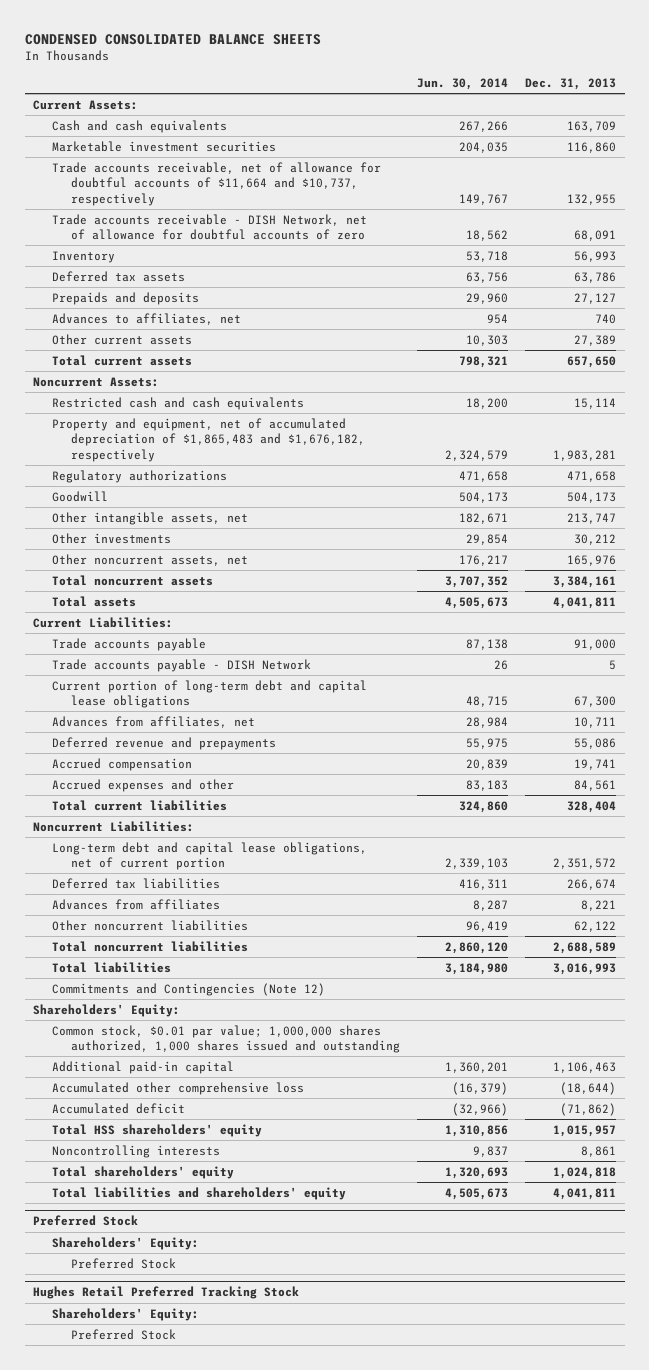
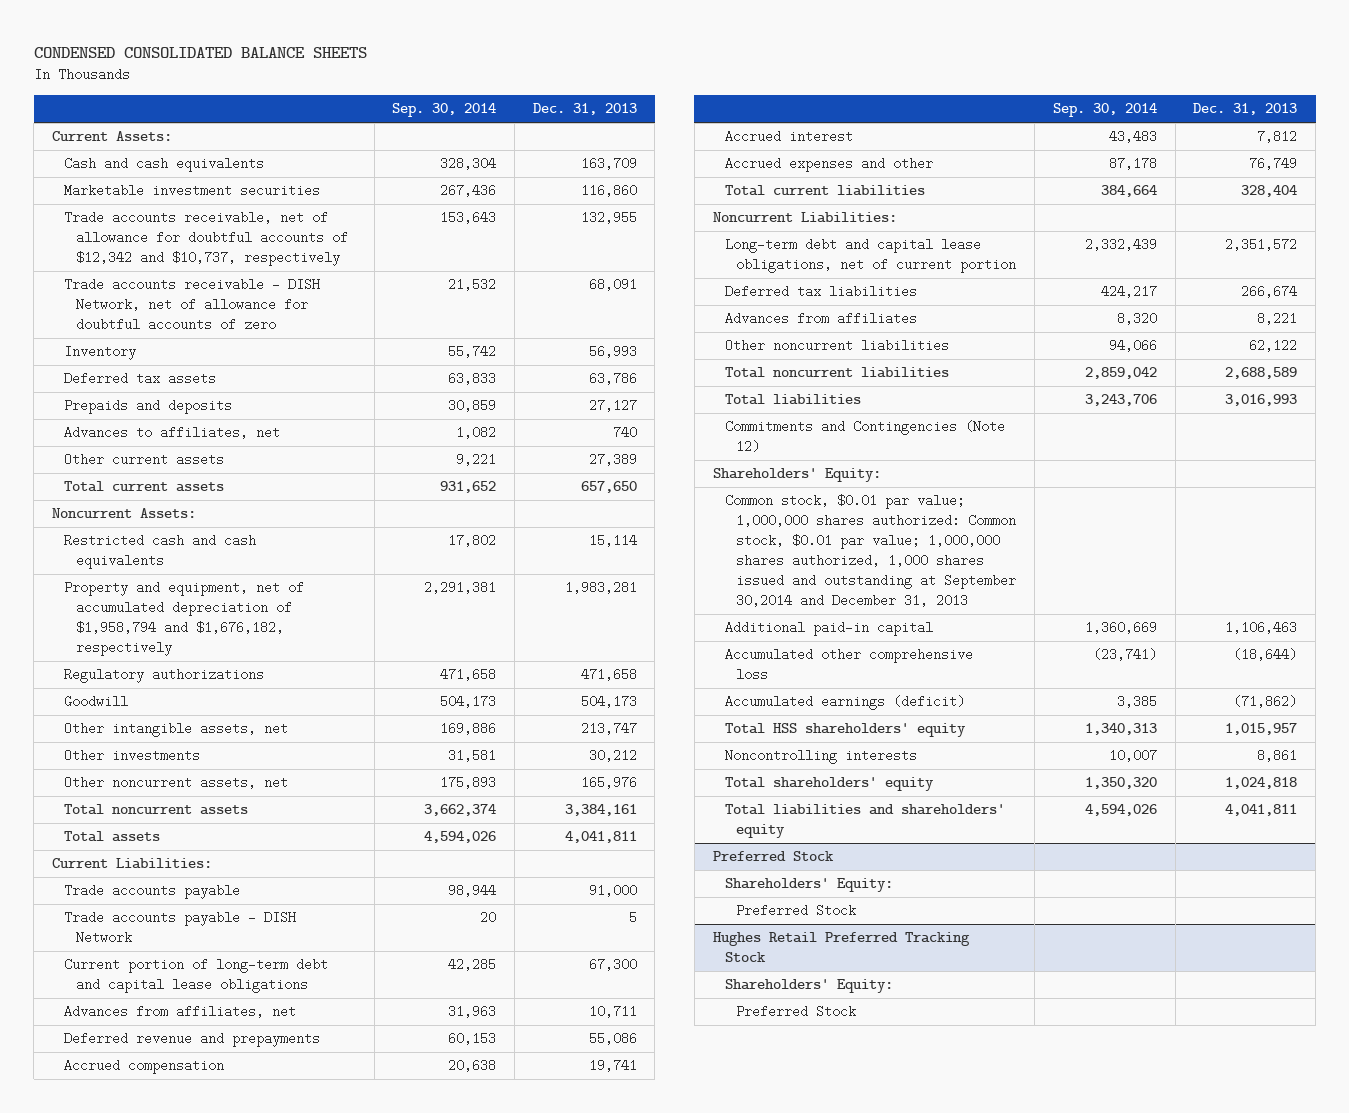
[416,77,508,90] Jun. 30, 2014 -> none
none -> [392,103,497,118] Sep. 30, 2014
[52,161,382,206] Trade accounts receivable, net of allowance for doubtful accounts of $11,664 and $10,737, respectively -> [63,211,348,267] Trade accounts receivable, net of allowance for doubtful accounts of $12,342 and $10,737, respectively
[52,417,365,462] Property and equipment, net of accumulated depreciation of $1,865,483 and $1,676,182, respectively -> [63,581,304,657] Property and equipment, net of accumulated depreciation of $1,958,794 and $1,676,182, respectively
none -> [724,130,853,144] Accrued interest
[574,779,617,791] 84,561 -> [1249,157,1298,171] 76,749
[52,1024,400,1054] Common stock, $0.01 par value; 1,000,000 shares authorized, 1,000 shares issued and outstanding -> [724,494,1017,608] Common stock, $0.01 par value; 1,000,000 shares authorized: Common stock, $0.01 par value; 1,000,000 shares authorized, 1,000 shares issued and outstanding at September 30,2014 and December 31, 2013
[52,1102,186,1114] Accumulated deficit -> [724,695,965,711] Accumulated earnings (deficit)

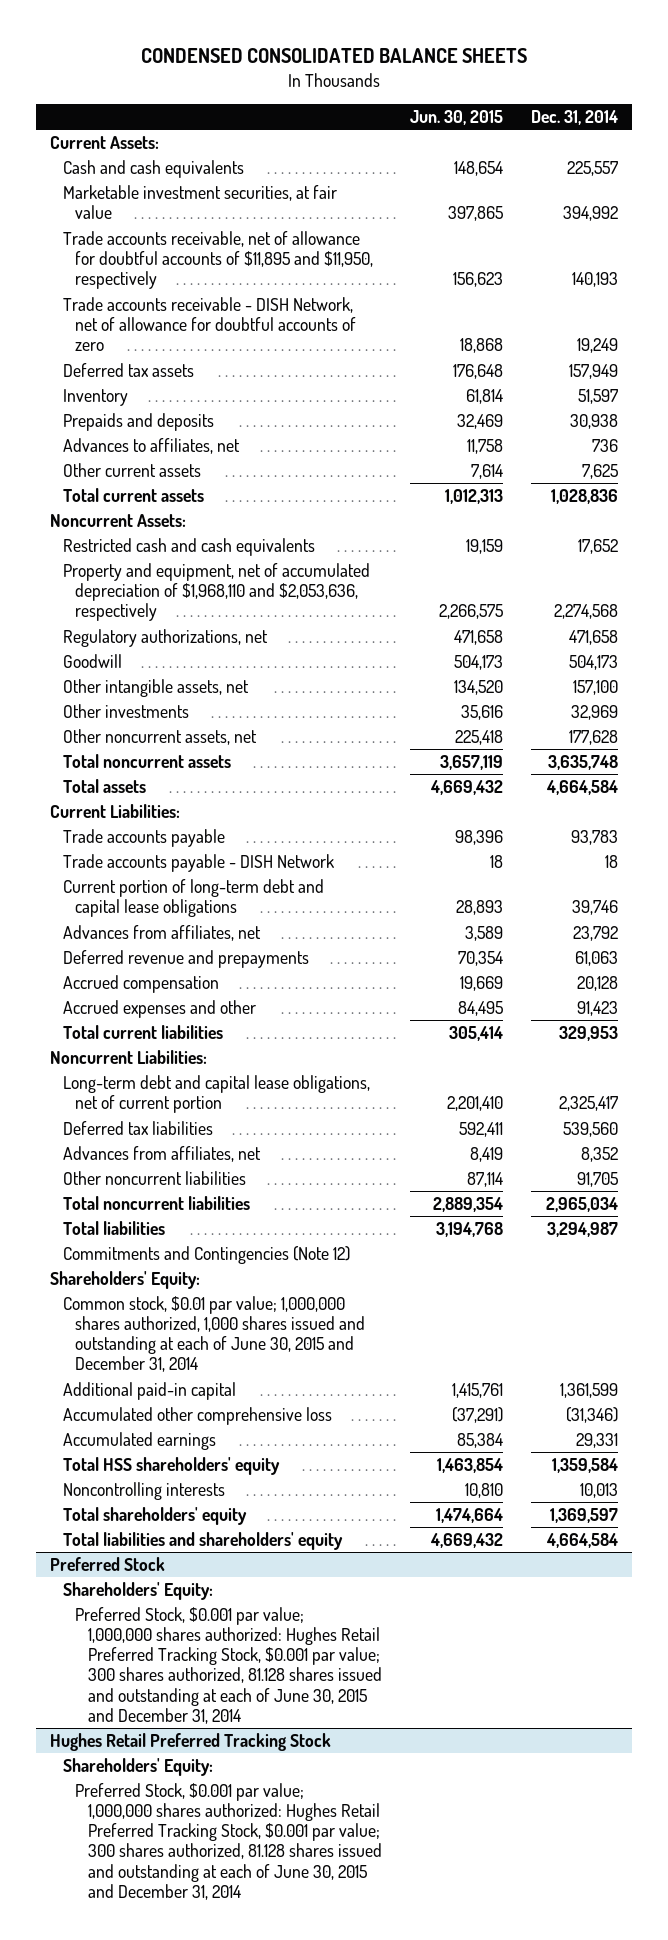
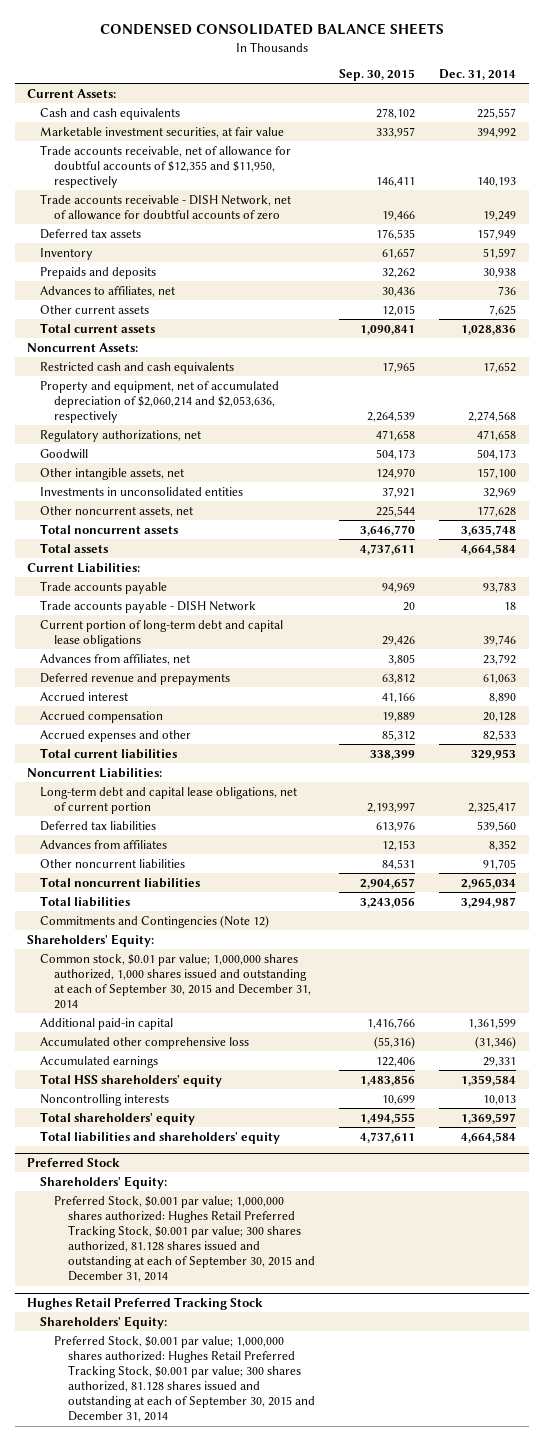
[409,110,503,126] Jun. 30, 2015 -> none
none -> [338,69,415,82] Sep. 30, 2015
[62,231,374,290] Trade accounts receivable, net of allowance for doubtful accounts of $11,895 and $11,950, respectively -> [40,144,292,188] Trade accounts receivable, net of allowance for doubtful accounts of $12,355 and $11,950, respectively
[62,563,370,622] Property and equipment, net of accumulated depreciation of $1,968,110 and $2,053,636, respectively -> [40,380,280,423] Property and equipment, net of accumulated depreciation of $2,060,214 and $2,053,636, respectively
[62,704,189,719] Other investments -> [40,486,244,496] Investments in unconsolidated entities
none -> [40,691,129,701] Accrued interest
[576,1001,618,1017] 91,423 -> [483,729,517,741] 82,533
[62,1146,261,1163] Advances from affiliates, net -> [40,839,168,849] Advances from affiliates
[62,1296,366,1373] Common stock, $0.01 par value; 1,000,000 shares authorized, 1,000 shares issued and outstanding at each of June 30, 2015 and December 31, 2014 -> [40,953,312,1010] Common stock, $0.01 par value; 1,000,000 shares authorized, 1,000 shares issued and outstanding at each of September 30, 2015 and December 31, 2014
[75,1607,382,1724] Preferred Stock, $0.001 par value; 1,000,000 shares authorized: Hughes Retail Preferred Tracking Stock, $0.001 par value; 300 shares authorized, 81.128 shares issued and outstanding at each of June 30, 2015 and December 31, 2014 -> [54,1195,315,1283] Preferred Stock, $0.001 par value; 1,000,000 shares authorized: Hughes Retail Preferred Tracking Stock, $0.001 par value; 300 shares authorized, 81.128 shares issued and outstanding at each of September 30, 2015 and December 31, 2014
[75,1783,382,1900] Preferred Stock, $0.001 par value; 1,000,000 shares authorized: Hughes Retail Preferred Tracking Stock, $0.001 par value; 300 shares authorized, 81.128 shares issued and outstanding at each of June 30, 2015 and December 31, 2014 -> [54,1335,315,1423] Preferred Stock, $0.001 par value; 1,000,000 shares authorized: Hughes Retail Preferred Tracking Stock, $0.001 par value; 300 shares authorized, 81.128 shares issued and outstanding at each of September 30, 2015 and December 31, 2014

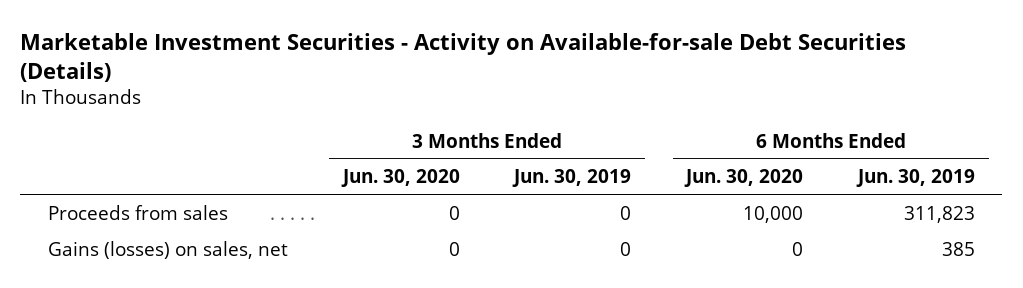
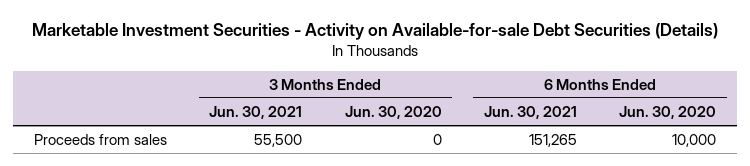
[512,169,632,188] Jun. 30, 2019 -> none
[856,169,976,188] Jun. 30, 2019 -> none
none -> [209,105,303,119] Jun. 30, 2021
none -> [483,105,577,119] Jun. 30, 2021
[47,241,288,260] Gains (losses) on sales, net -> none

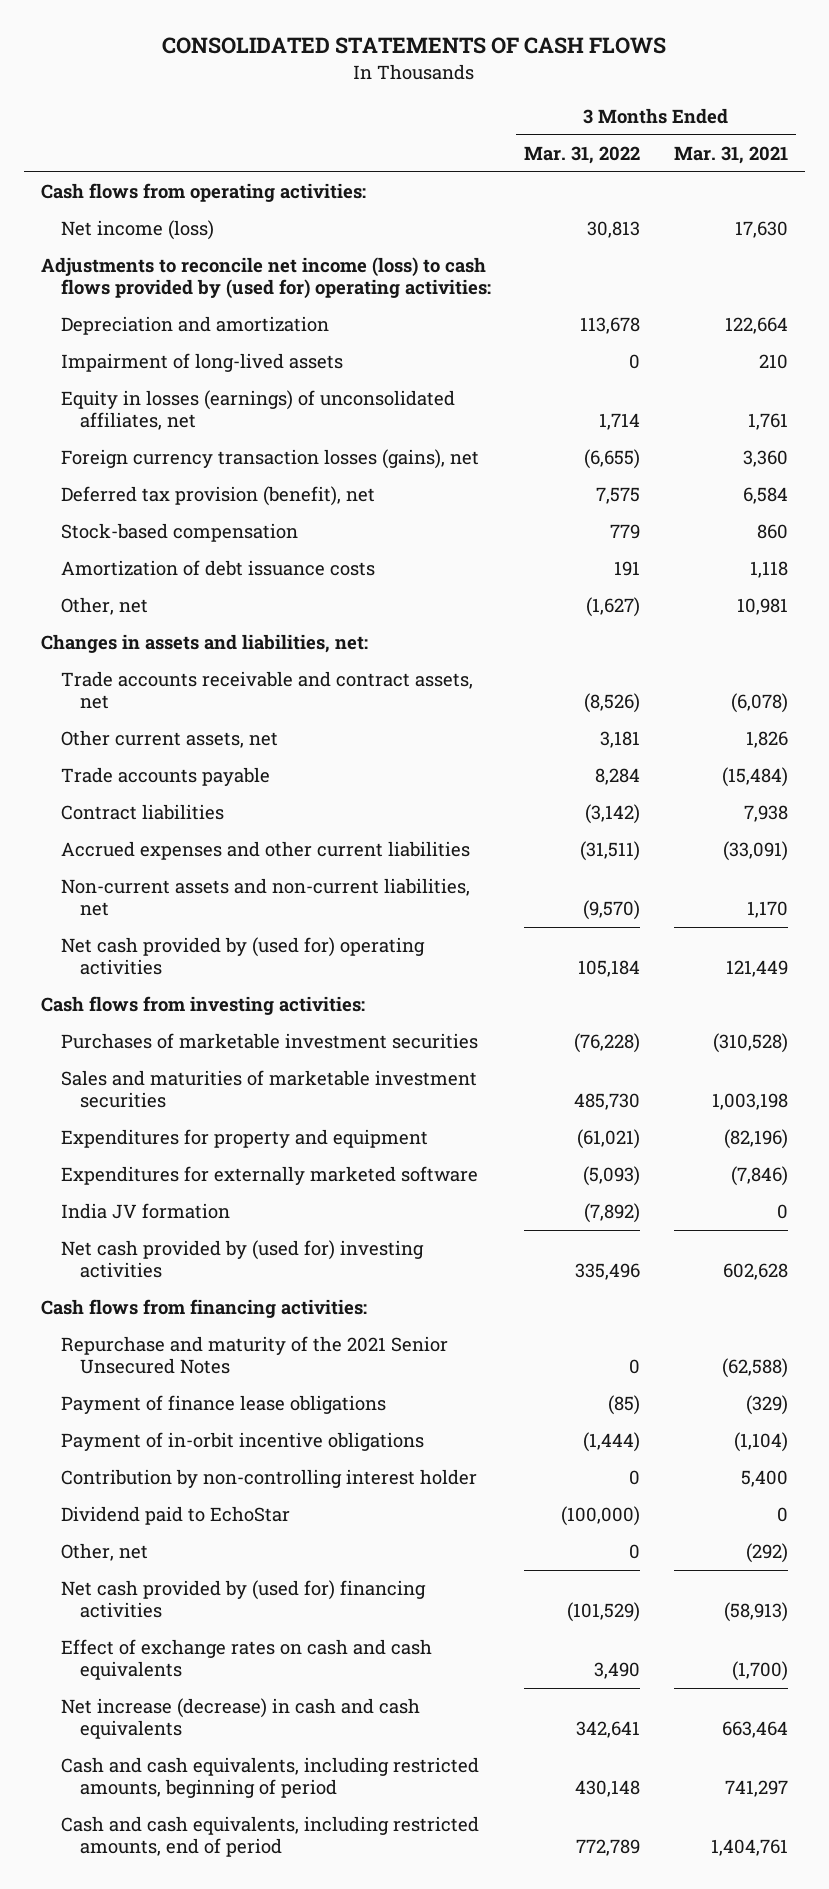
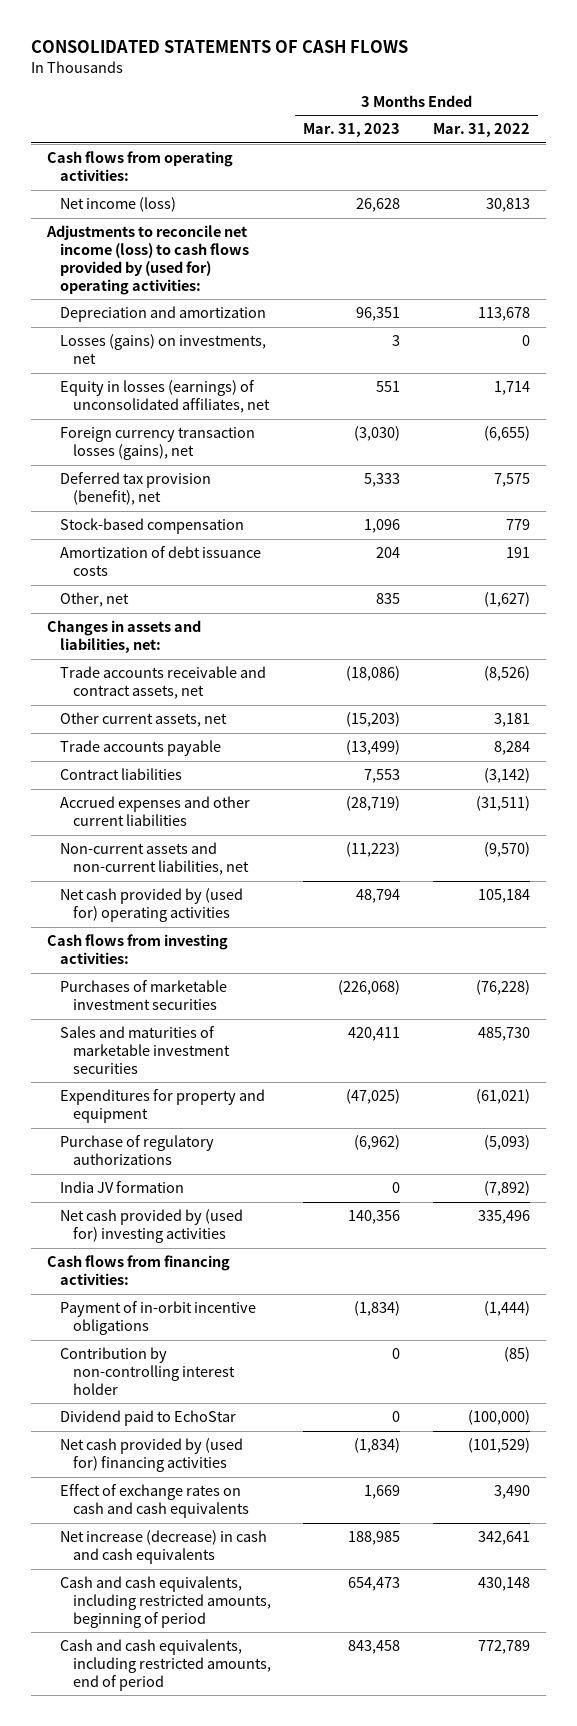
[673,145,788,164] Mar. 31, 2021 -> none
none -> [303,123,401,138] Mar. 31, 2023
[60,353,343,373] Impairment of long-lived assets -> none
none -> [59,334,266,365] Losses (gains) on investments, net
[60,1166,478,1186] Expenditures for externally marketed software -> [59,1135,214,1166] Purchase of regulatory authorizations
[60,1336,448,1375] Repurchase and maturity of the 2021 Senior Unsecured Notes -> none
[60,1395,386,1415] Payment of finance lease obligations -> none
[629,1470,641,1486] 0 -> [504,1347,531,1363] (85)
[60,1543,148,1562] Other, net -> none

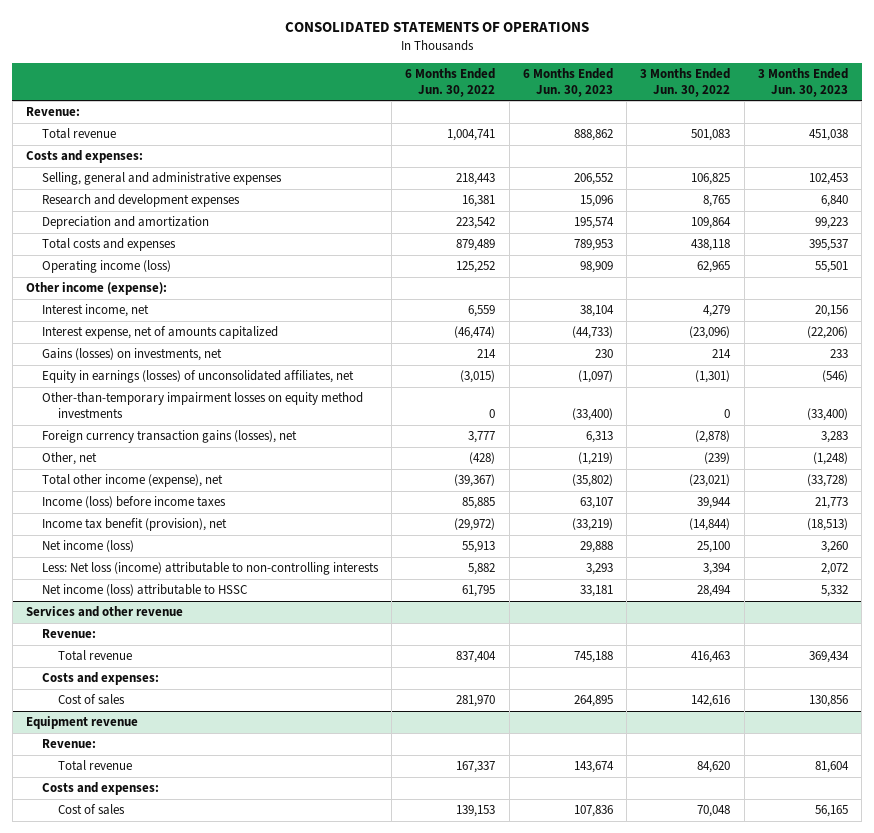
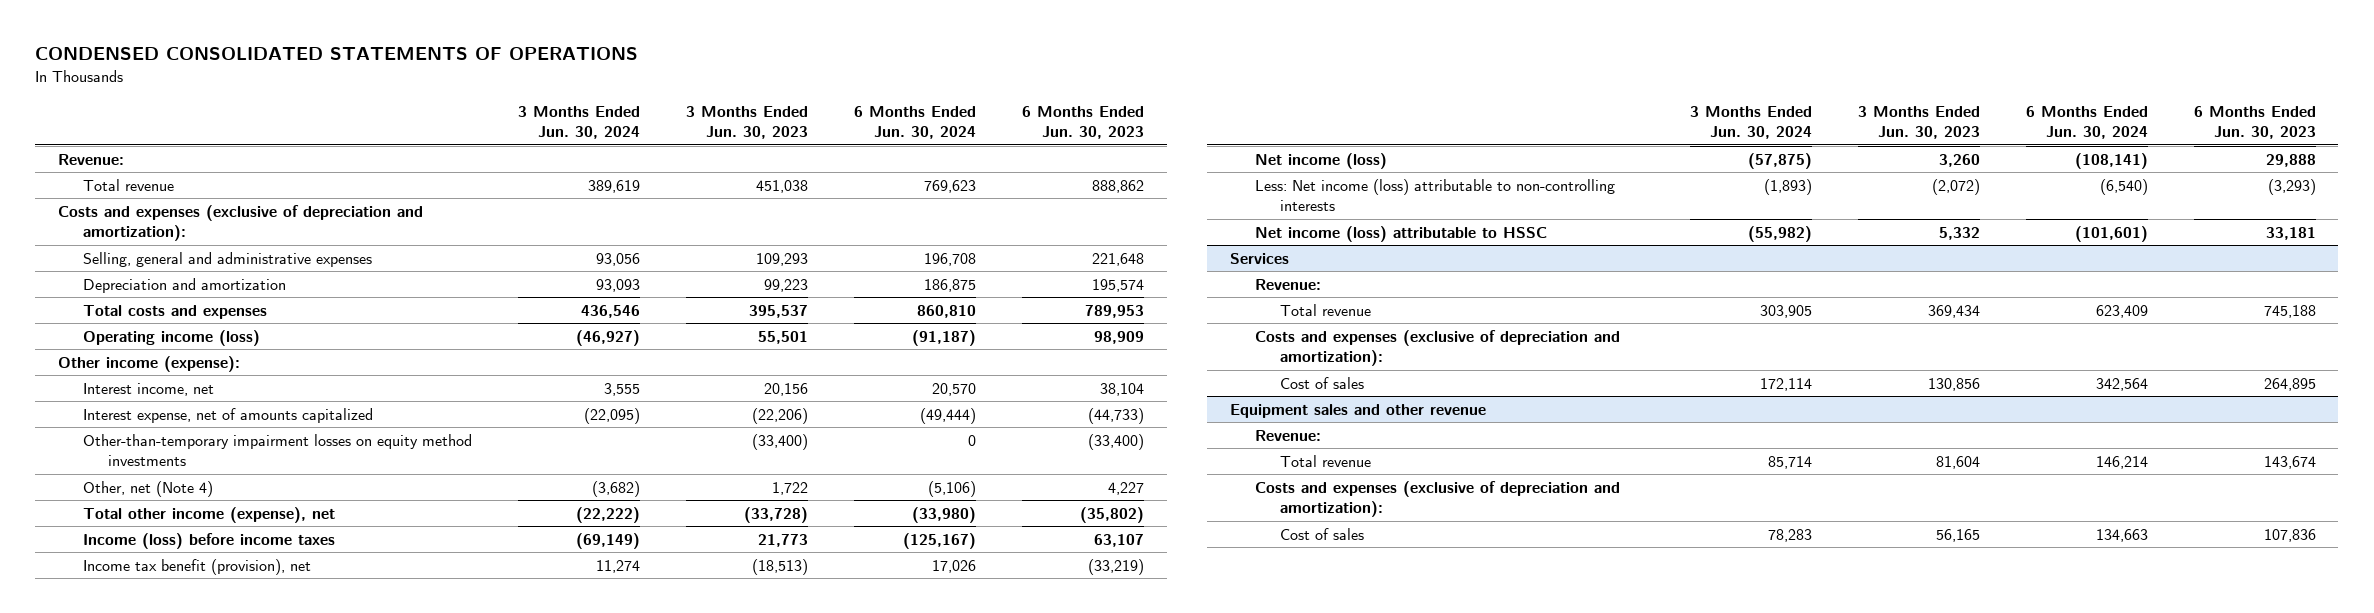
[284,22,589,33] CONSOLIDATED STATEMENTS OF OPERATIONS -> [35,47,639,61] CONDENSED CONSOLIDATED STATEMENTS OF OPERATIONS
[405,67,496,97] 6 Months Ended Jun. 30, 2022 -> none
[640,67,731,97] 3 Months Ended Jun. 30, 2022 -> none
none -> [518,105,641,140] 3 Months Ended Jun. 30, 2024
none -> [853,105,976,140] 6 Months Ended Jun. 30, 2024
[41,194,240,208] Research and development expenses -> none
[25,150,143,164] Costs and expenses: -> [58,204,424,242] Costs and expenses (exclusive of depreciation and amortization):
[573,173,613,186] 206,552 -> [1091,252,1144,266] 221,648
[808,173,848,186] 102,453 -> [756,252,809,266] 109,293
[41,348,222,362] Gains (losses) on investments, net -> none
[41,370,354,384] Equity in earnings (losses) of unconsolidated affiliates, net -> none
[41,430,297,444] Foreign currency transaction gains (losses), net -> none
[41,452,97,466] Other, net -> [83,480,214,497] Other, net (Note 4)
[577,452,613,466] (1,219) -> [1107,481,1144,495] 4,227
[812,452,848,466] (1,248) -> [772,481,809,495] 1,722
[41,562,379,576] Less: Net loss (income) attributable to non-controlling interests -> [1254,178,1615,212] Less: Net income (loss) attributable to non-controlling interests
[585,563,613,576] 3,293 -> [2267,178,2316,195] (3,293)
[820,563,848,576] 2,072 -> [1931,178,1980,195] (2,072)
[25,606,183,618] Services and other revenue -> none
none -> [1229,252,1289,264] Services
[41,672,159,686] Costs and expenses: -> [1254,329,1620,367] Costs and expenses (exclusive of depreciation and amortization):
[25,716,138,730] Equipment revenue -> [1229,403,1486,418] Equipment sales and other revenue
[41,782,159,796] Costs and expenses: -> [1254,480,1620,518] Costs and expenses (exclusive of depreciation and amortization):

